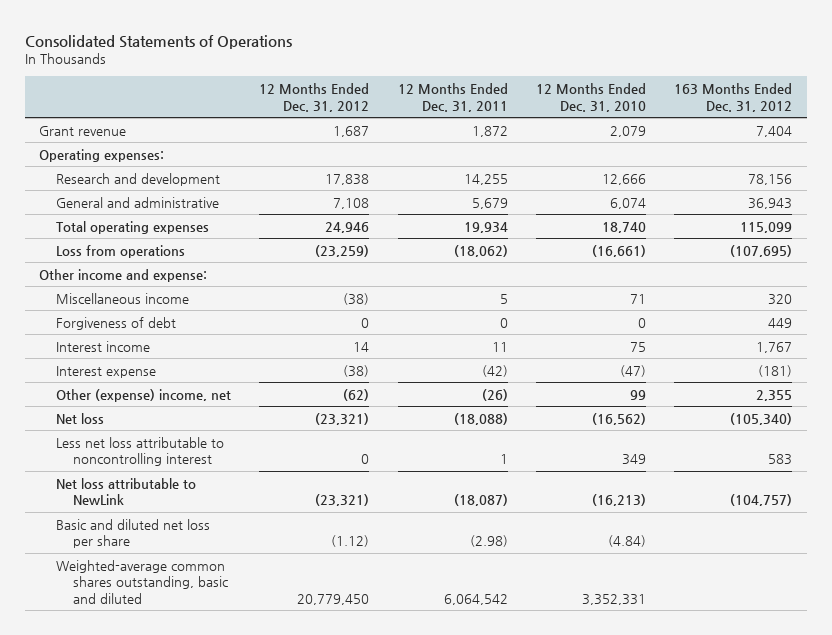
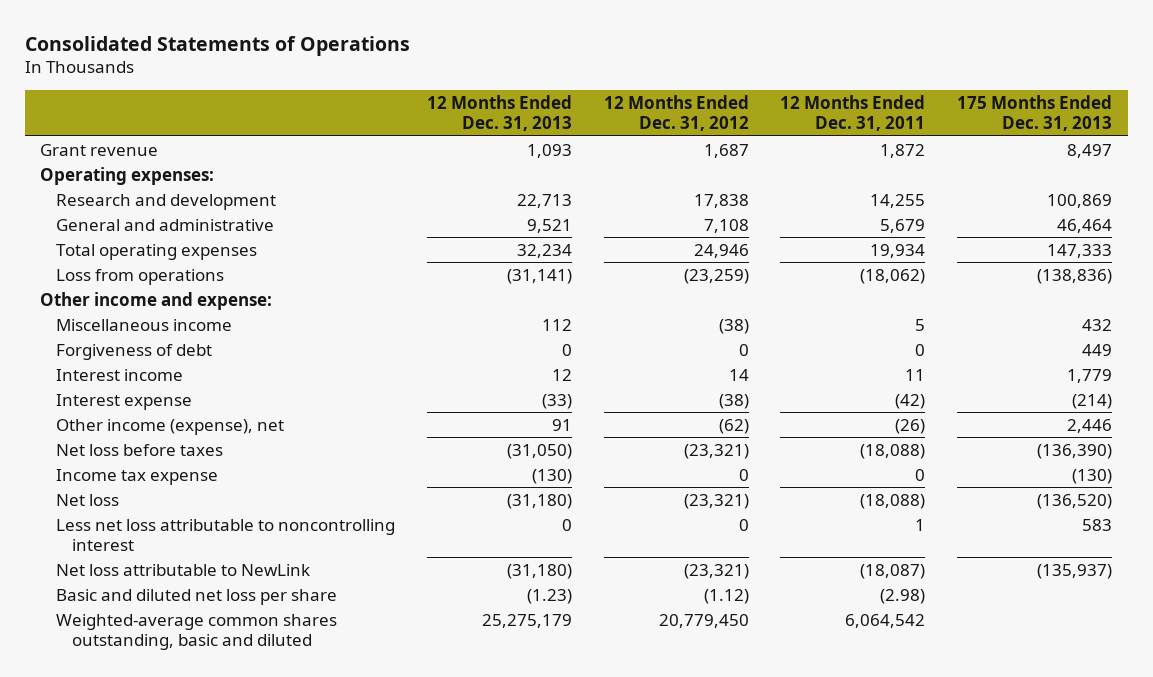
[536,83,647,112] 12 Months Ended Dec. 31, 2010 -> none
[674,83,793,112] 163 Months Ended Dec. 31, 2012 -> none
none -> [427,94,573,132] 12 Months Ended Dec. 31, 2013
none -> [957,94,1113,132] 175 Months Ended Dec. 31, 2013
[56,388,232,402] Other (expense) income, net -> [56,418,285,435] Other income (expense), net
none -> [56,443,224,456] Net loss before taxes
none -> [56,468,219,485] Income tax expense

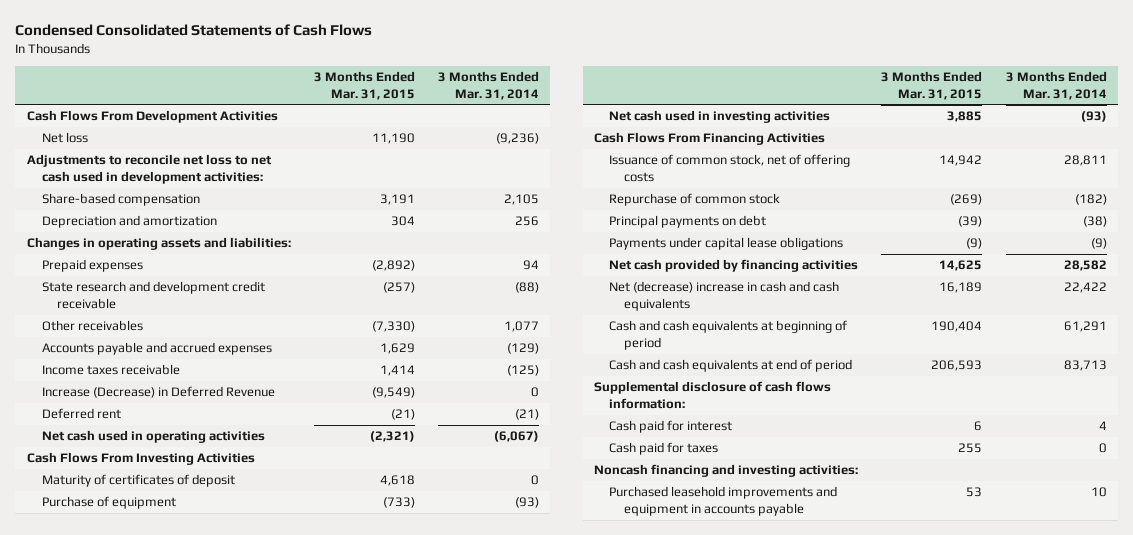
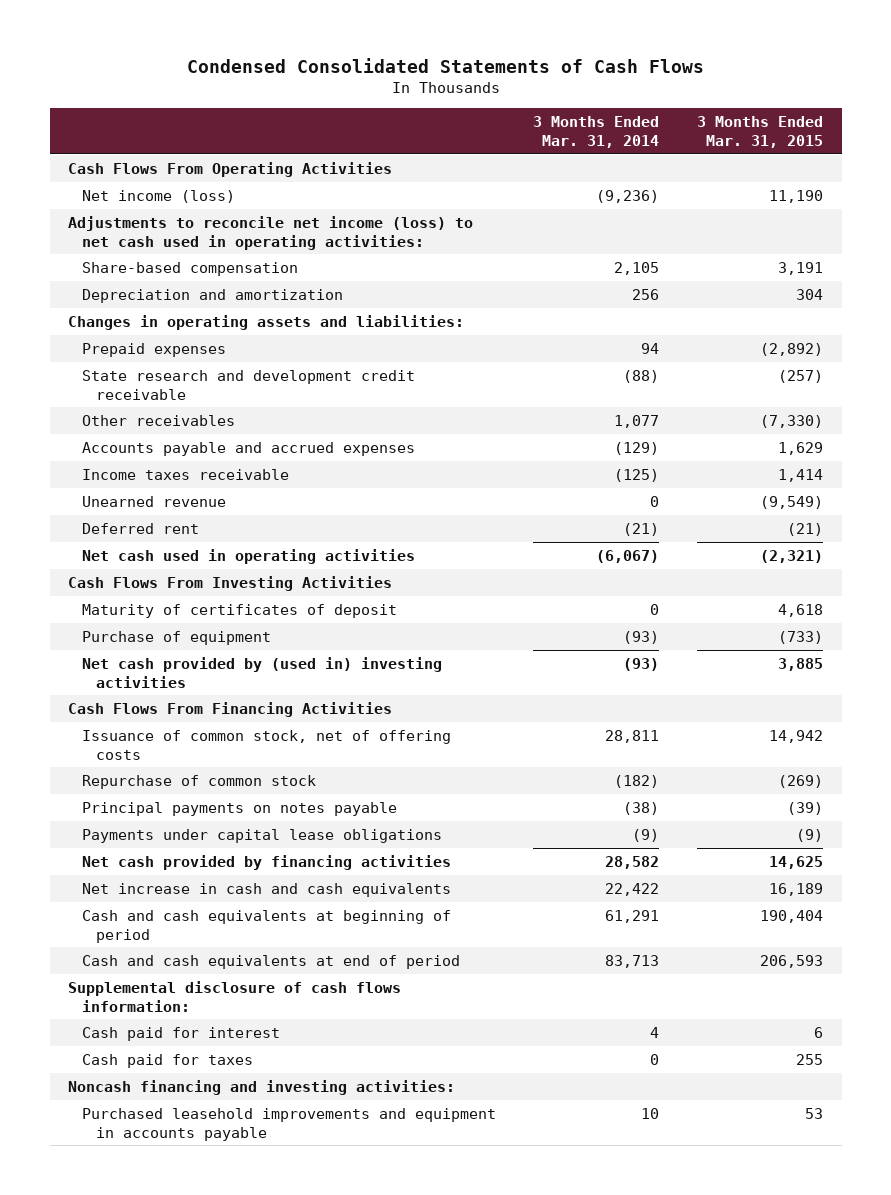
[26,110,278,124] Cash Flows From Development Activities -> [68,161,393,177] Cash Flows From Operating Activities
[41,132,88,144] Net loss -> [81,189,235,203] Net income (loss)
[26,154,272,184] Adjustments to reconcile net loss to net cash used in development activities: -> [68,215,474,250] Adjustments to reconcile net income (loss) to net cash used in operating activities:
[41,386,275,399] Increase (Decrease) in Deferred Revenue -> [81,495,226,507] Unearned revenue
[609,110,831,124] Net cash used in investing activities -> [81,656,442,688] Net cash provided by (used in) investing activities
[609,215,767,229] Principal payments on debt -> [81,801,397,816] Principal payments on notes payable
[609,281,840,311] Net (decrease) increase in cash and cash equivalents -> [81,882,451,897] Net increase in cash and cash equivalents

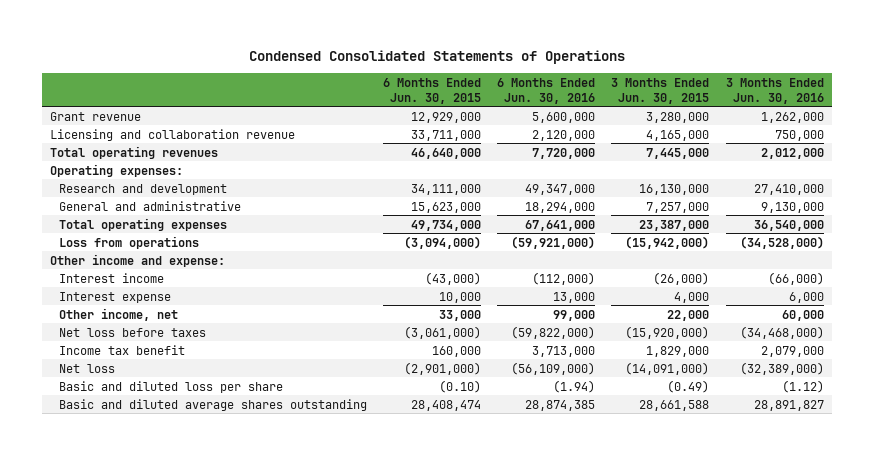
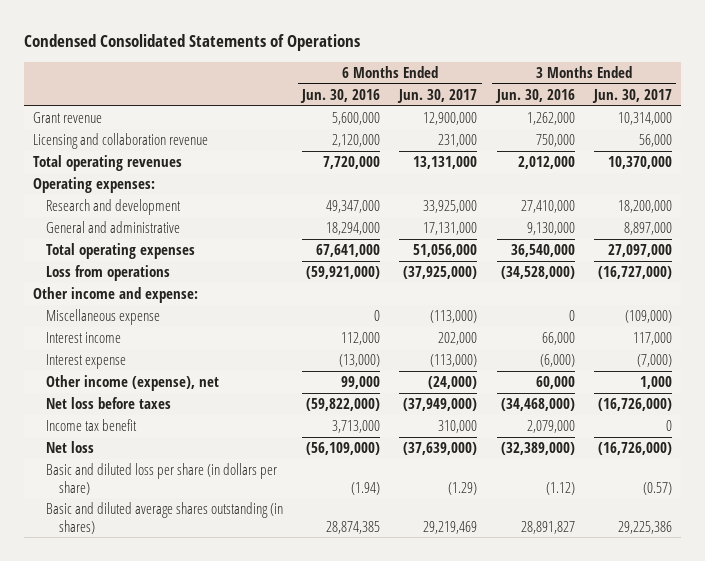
[383,77,482,104] 6 Months Ended Jun. 30, 2015 -> none
[611,77,710,104] 3 Months Ended Jun. 30, 2015 -> none
none -> [397,89,478,104] Jun. 30, 2017
none -> [591,89,672,104] Jun. 30, 2017
none -> [46,309,161,326] Miscellaneous expense
[532,271,596,285] (112,000) -> [341,332,381,346] 112,000
[767,271,824,285] (66,000) -> [541,332,575,346] 66,000
[553,291,596,303] 13,000 -> [339,354,381,368] (13,000)
[788,291,824,303] 6,000 -> [539,354,575,368] (6,000)
[58,307,178,321] Other income, net -> [46,375,220,392] Other income (expense), net
[58,380,283,393] Basic and diluted loss per share -> [46,463,278,495] Basic and diluted loss per share (in dollars per share)
[58,398,367,411] Basic and diluted average shares outstanding -> [46,502,284,534] Basic and diluted average shares outstanding (in shares)

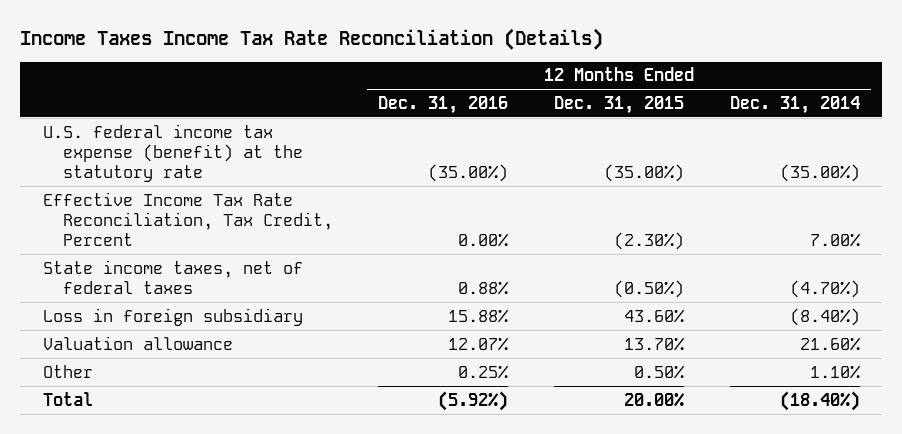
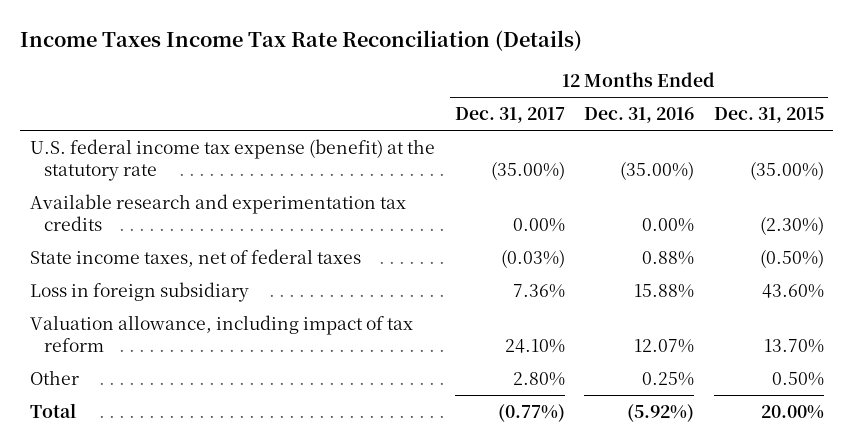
[729,95,860,114] Dec. 31, 2014 -> none
none -> [454,107,565,124] Dec. 31, 2017
[42,191,333,246] Effective Income Tax Rate Reconciliation, Tax Credit, Percent -> none
none -> [30,193,407,231] Available research and experimentation tax credits
[42,335,233,350] Valuation allowance -> [30,314,414,352] Valuation allowance, including impact of tax reform

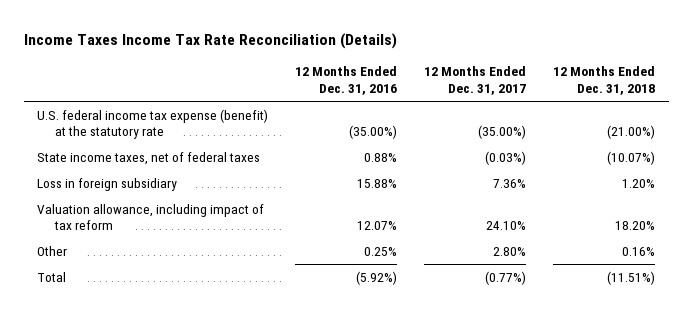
[713,107,824,124] Dec. 31, 2015 -> none
none -> [553,66,656,96] 12 Months Ended Dec. 31, 2018
[30,193,407,231] Available research and experimentation tax credits -> none

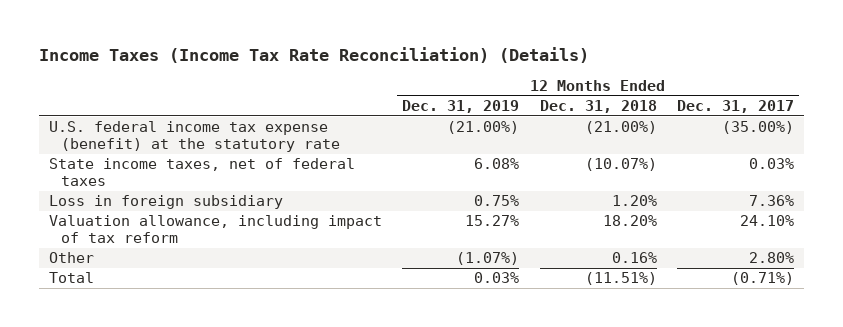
[23,33,397,50] Income Taxes Income Tax Rate Reconciliation (Details) -> [38,47,589,64] Income Taxes (Income Tax Rate Reconciliation) (Details)
[295,66,398,96] 12 Months Ended Dec. 31, 2016 -> none
none -> [402,100,520,114] Dec. 31, 2019
[485,150,527,165] (0.03%) -> [749,158,795,170] 0.03%
[485,270,527,285] (0.77%) -> [731,272,795,286] (0.71%)

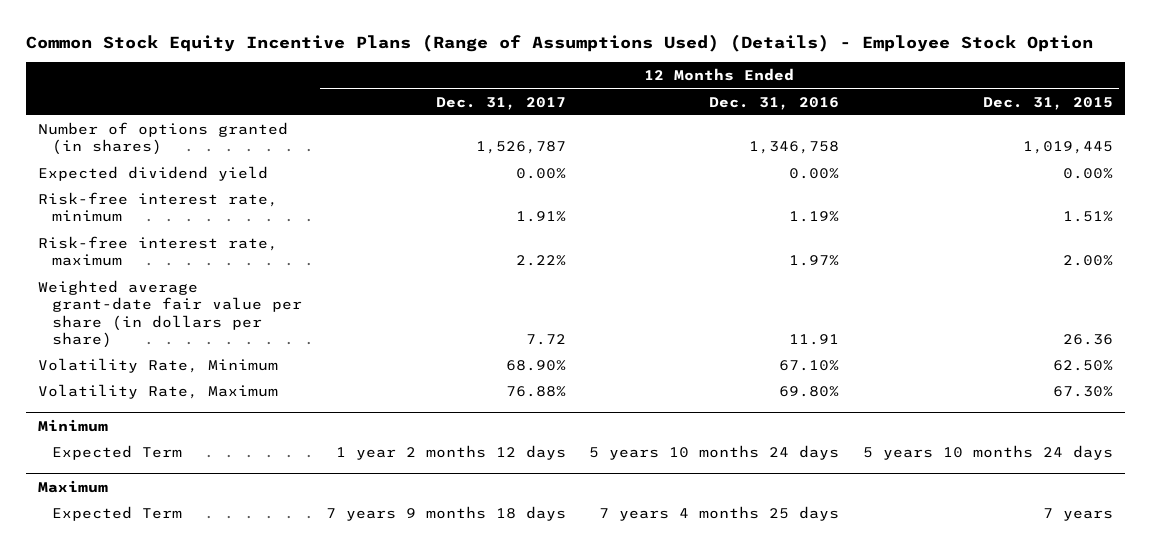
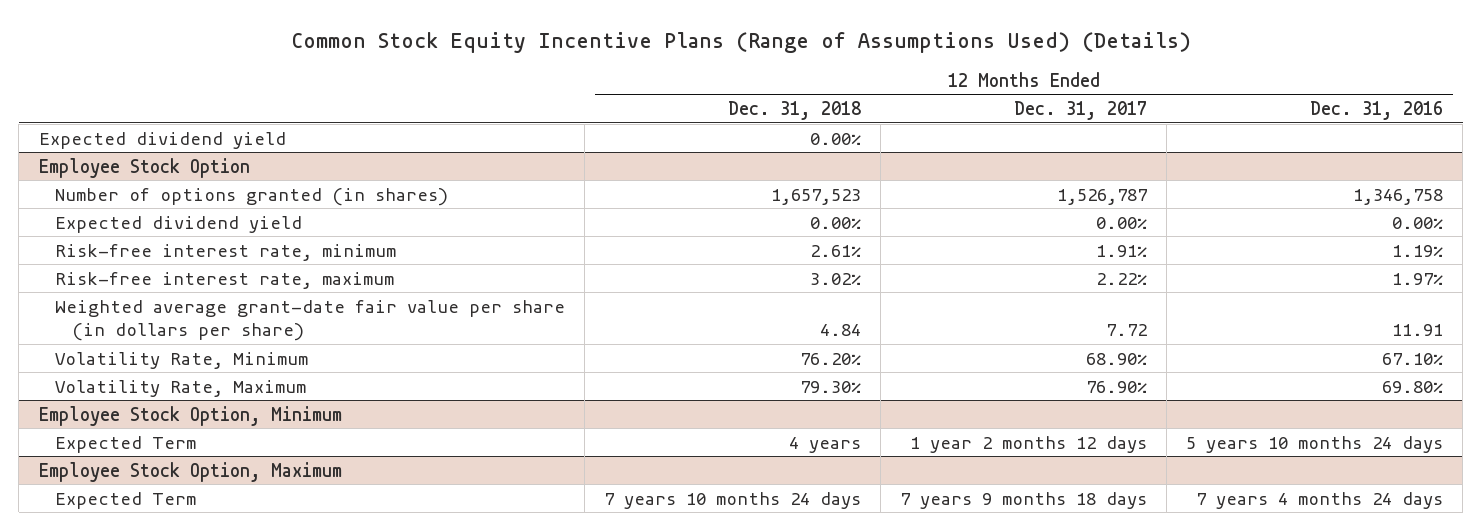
[25,33,1093,52] Common Stock Equity Incentive Plans (Range of Assumptions Used) (Details) - Employee Stock Option -> [290,31,1191,53] Common Stock Equity Incentive Plans (Range of Assumptions Used) (Details)
[983,96,1114,110] Dec. 31, 2015 -> none
none -> [728,100,862,120] Dec. 31, 2018
none -> [38,131,286,149] Expected dividend yield
none -> [38,157,250,178] Employee Stock Option
[37,418,108,432] Minimum -> none
[505,386,566,398] 76.88% -> [1086,380,1148,393] 76.90%
none -> [38,405,342,426] Employee Stock Option, Minimum
[37,479,108,493] Maximum -> none
none -> [38,461,342,482] Employee Stock Option, Maximum
[599,506,840,522] 7 years 4 months 25 days -> [1196,491,1444,509] 7 years 4 months 24 days

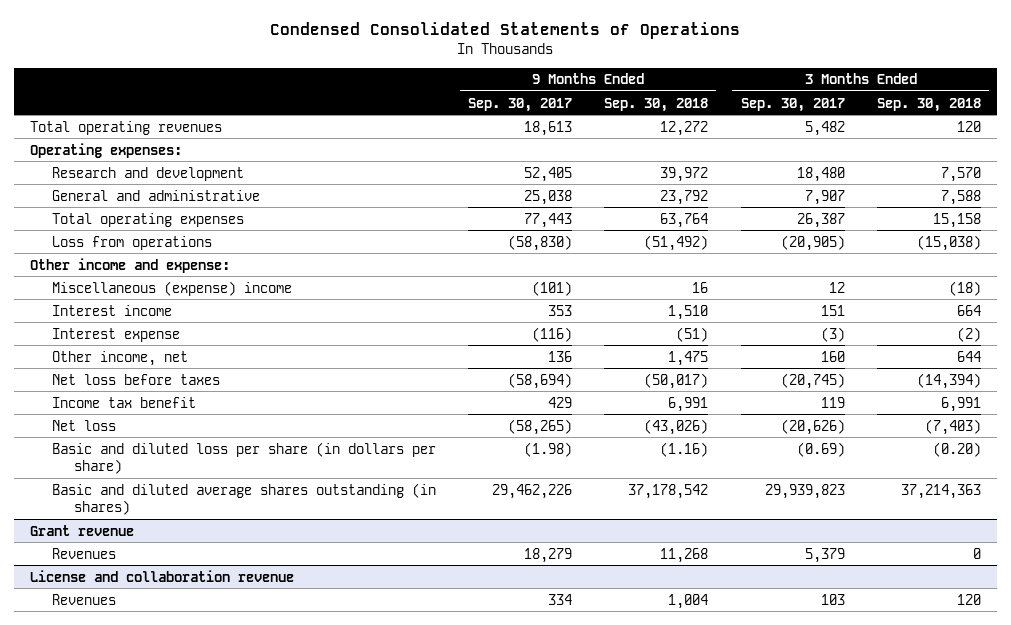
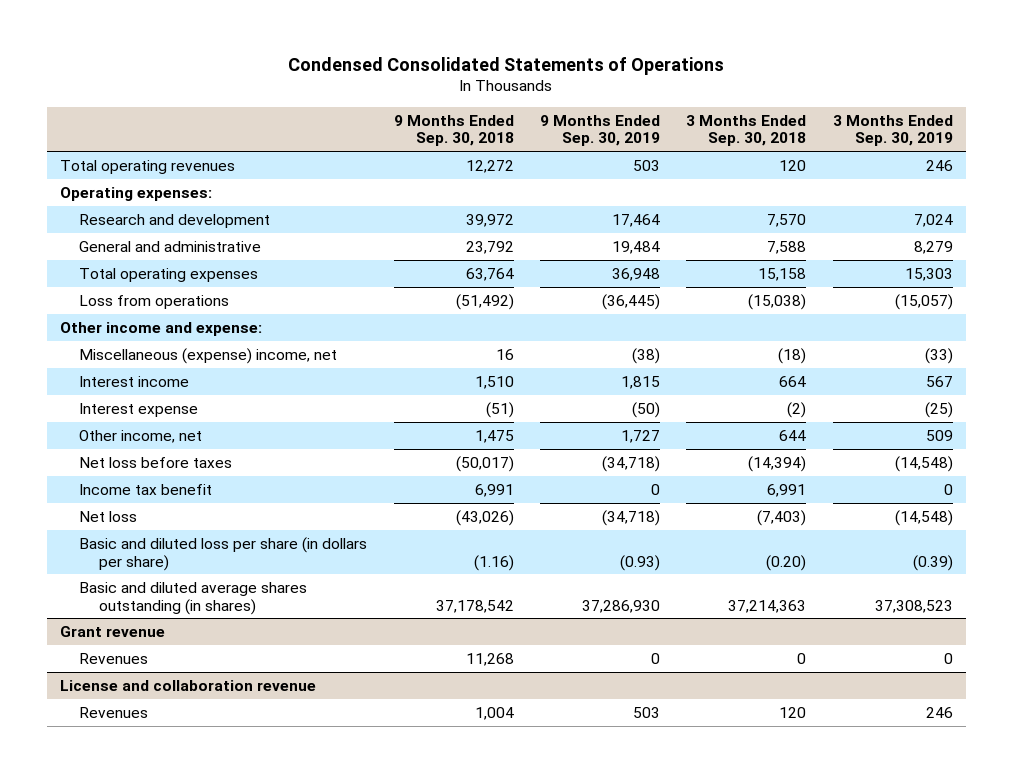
[468,97,573,112] Sep. 30, 2017 -> none
[740,97,845,112] Sep. 30, 2017 -> none
none -> [540,114,661,147] 9 Months Ended Sep. 30, 2019
none -> [832,114,953,147] 3 Months Ended Sep. 30, 2019
[51,280,292,296] Miscellaneous (expense) income -> [79,347,338,364] Miscellaneous (expense) income, net

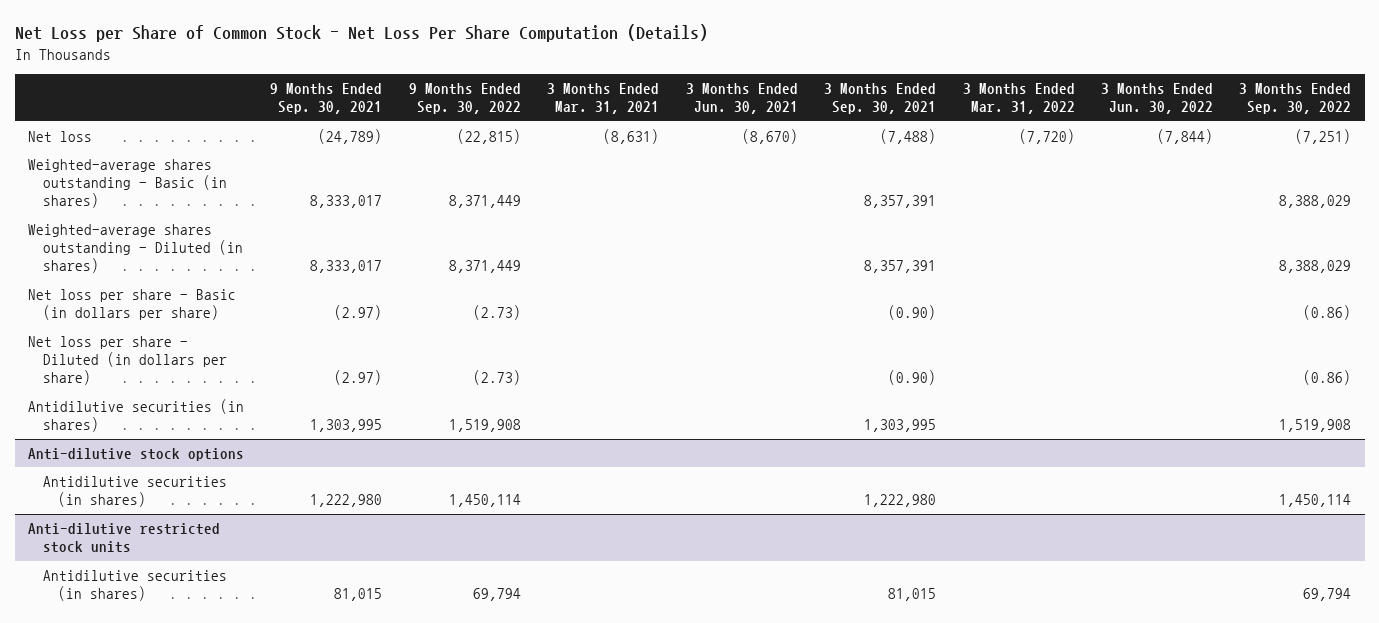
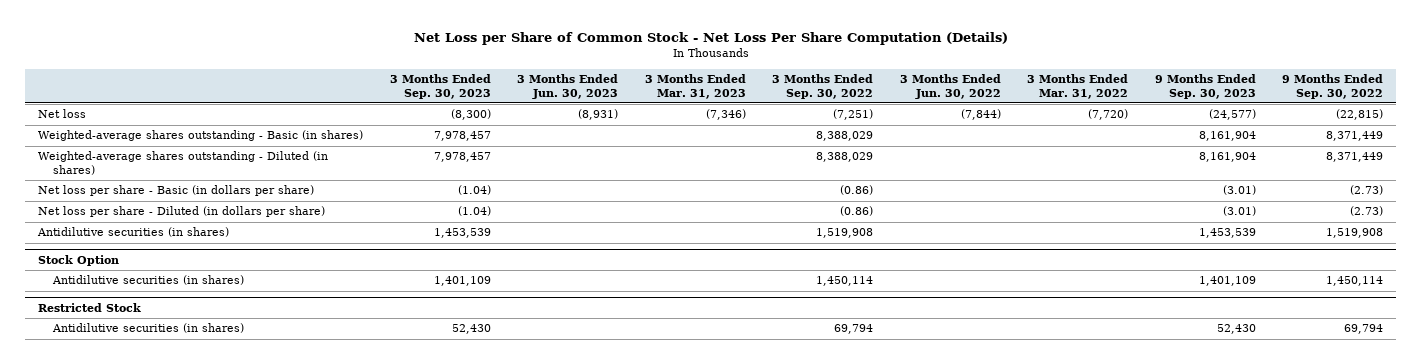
[270,83,383,115] 9 Months Ended Sep. 30, 2021 -> none
[547,83,660,115] 3 Months Ended Mar. 31, 2021 -> none
[685,83,798,115] 3 Months Ended Jun. 30, 2021 -> none
[824,83,937,115] 3 Months Ended Sep. 30, 2021 -> none
none -> [389,74,491,99] 3 Months Ended Sep. 30, 2023
none -> [517,74,619,99] 3 Months Ended Jun. 30, 2023
none -> [644,74,746,99] 3 Months Ended Mar. 31, 2023
none -> [1154,74,1256,99] 9 Months Ended Sep. 30, 2023
[27,448,244,462] Anti-dilutive stock options -> [38,255,120,267] Stock Option
[27,523,220,554] Anti-dilutive restricted stock units -> [38,303,142,313] Restricted Stock

